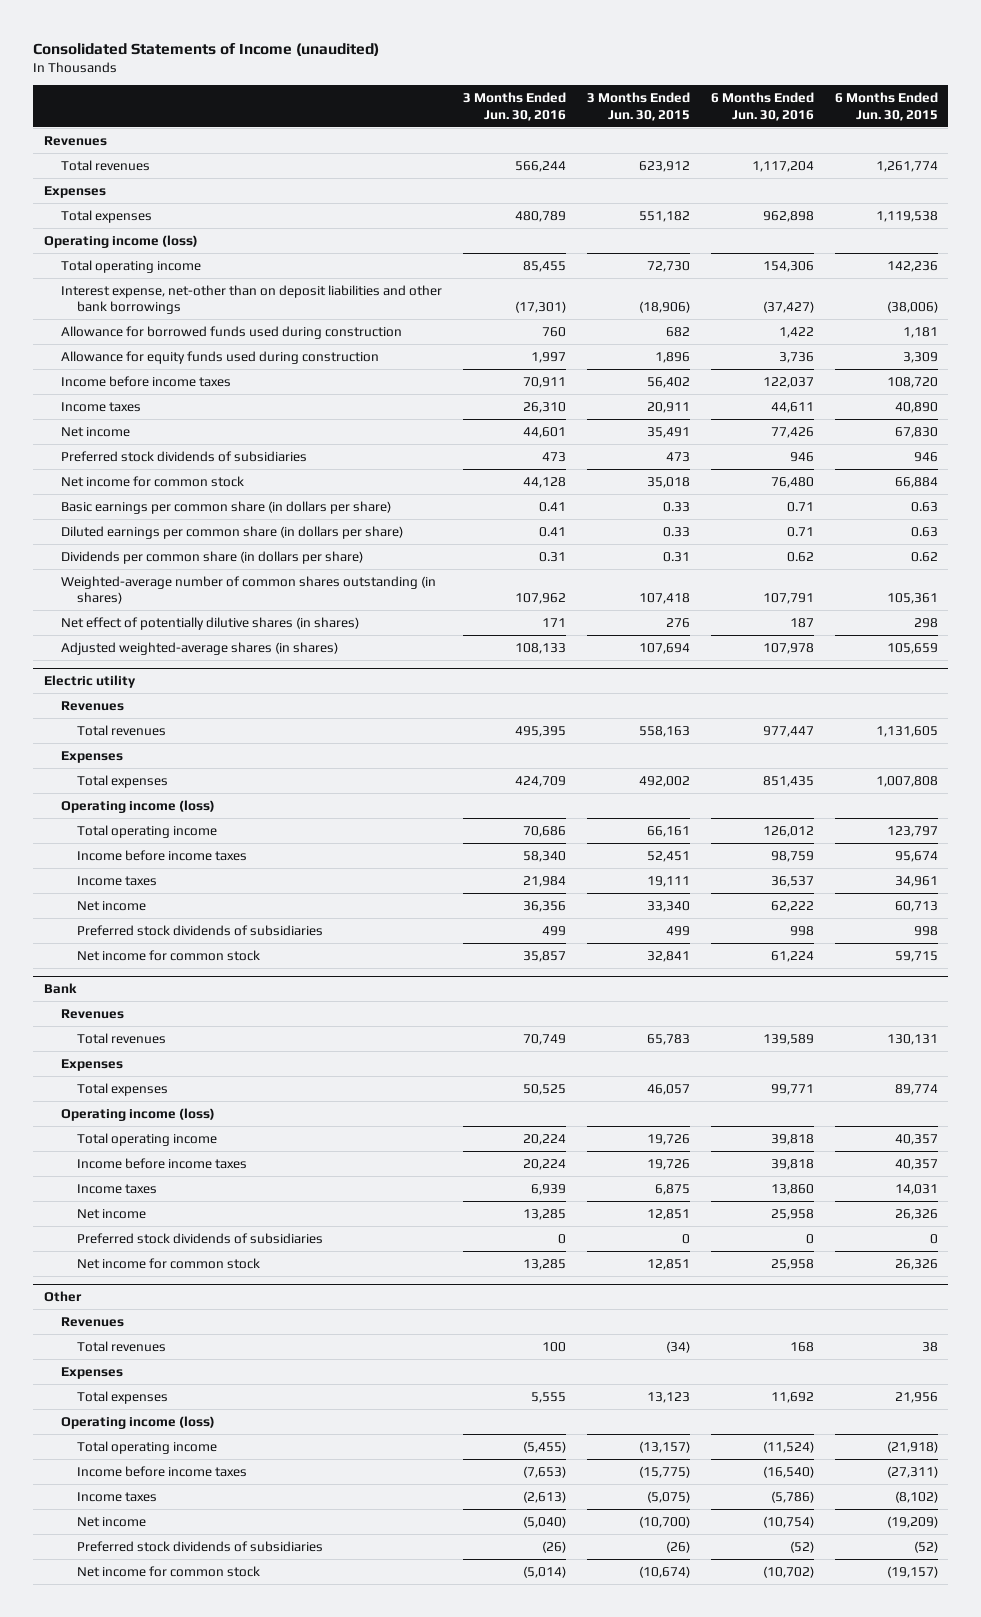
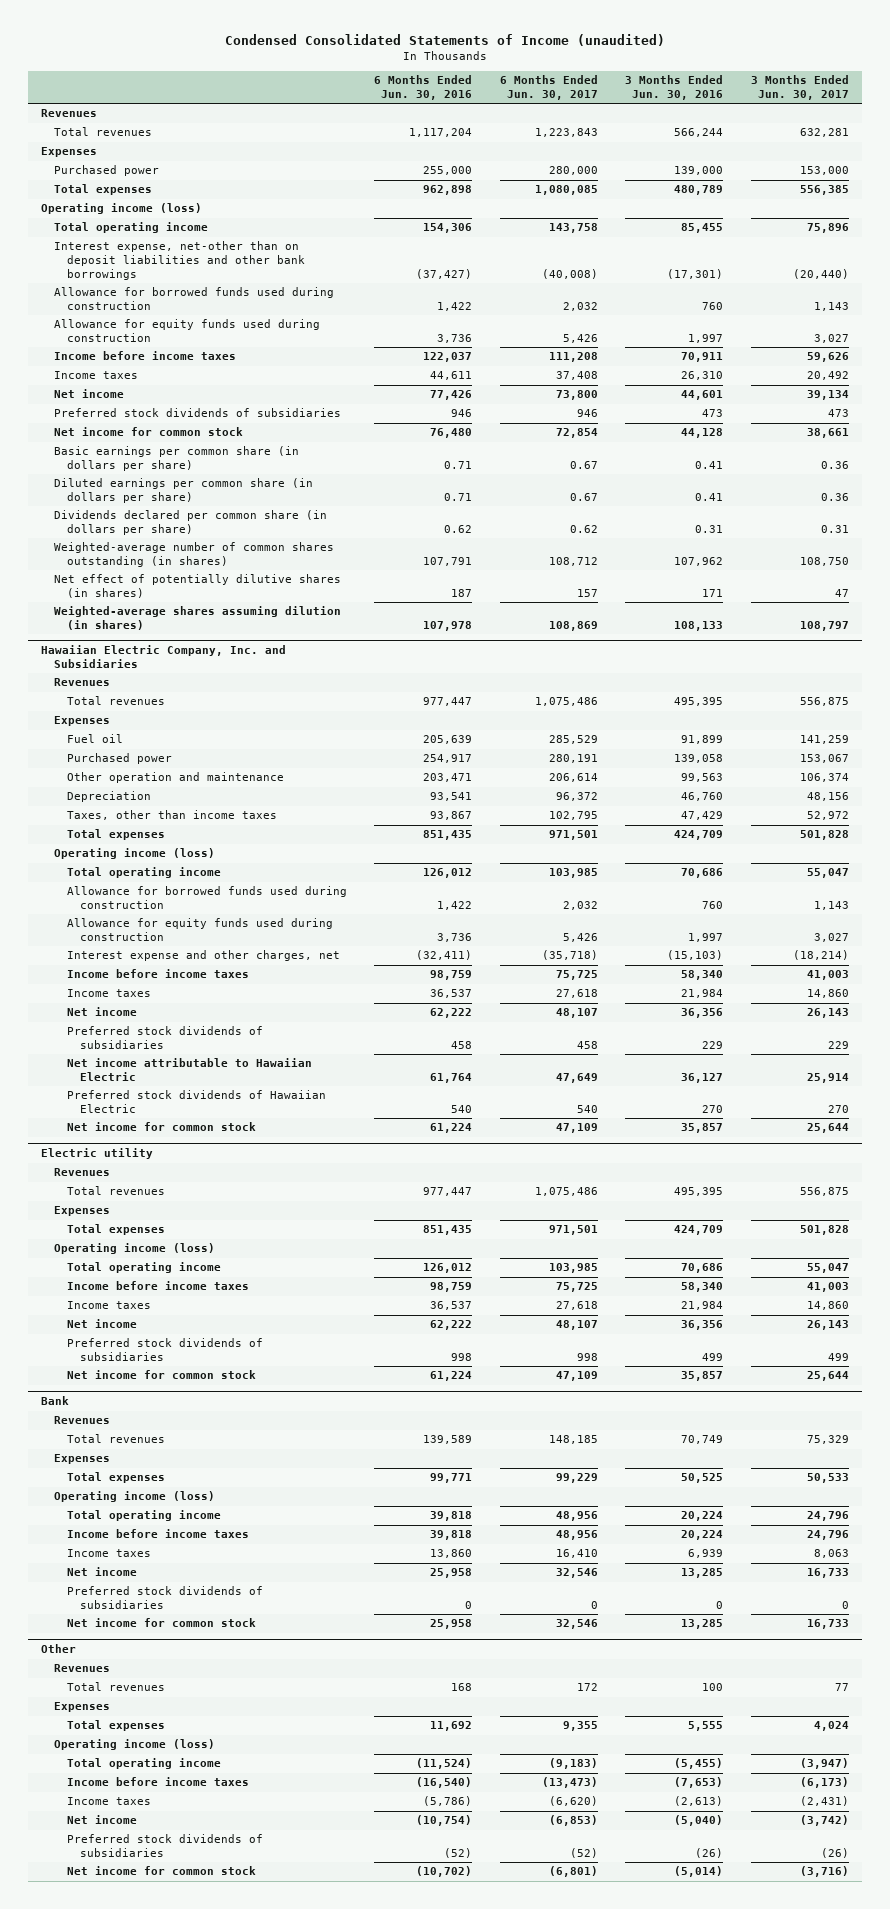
[33,42,380,56] Consolidated Statements of Income (unaudited) -> [224,33,665,46] Condensed Consolidated Statements of Income (unaudited)
[586,91,690,121] 3 Months Ended Jun. 30, 2015 -> none
[834,91,938,121] 6 Months Ended Jun. 30, 2015 -> none
none -> [499,75,598,101] 6 Months Ended Jun. 30, 2017
none -> [750,75,849,101] 3 Months Ended Jun. 30, 2017
none -> [54,165,160,177] Purchased power
[60,550,363,564] Dividends per common share (in dollars per share) -> [54,510,328,536] Dividends declared per common share (in dollars per share)
[60,641,338,655] Adjusted weighted-average shares (in shares) -> [54,606,342,631] Weighted-average shares assuming dilution (in shares)
none -> [41,645,287,669] Hawaiian Electric Company, Inc. and Subsidiaries
none -> [54,678,111,687] Revenues
none -> [67,696,166,706] Total revenues
none -> [54,716,111,727] Expenses
none -> [67,734,124,744] Fuel oil
none -> [67,753,173,765] Purchased power
none -> [67,772,285,784] Other operation and maintenance
none -> [67,791,152,803] Depreciation
none -> [67,810,278,821] Taxes, other than income taxes
none -> [67,829,166,841] Total expenses
none -> [54,848,216,860] Operating income (loss)
none -> [67,867,222,879] Total operating income
none -> [67,886,348,910] Allowance for borrowed funds used during construction
none -> [67,918,334,942] Allowance for equity funds used during construction
none -> [67,950,341,962] Interest expense and other charges, net
none -> [67,969,250,979] Income before income taxes
none -> [67,989,152,998] Income taxes
none -> [67,1007,138,1017] Net income
none -> [67,1026,264,1050] Preferred stock dividends of subsidiaries
none -> [67,1058,313,1082] Net income attributable to Hawaiian Electric
none -> [67,1090,327,1114] Preferred stock dividends of Hawaiian Electric
none -> [67,1122,257,1132] Net income for common stock

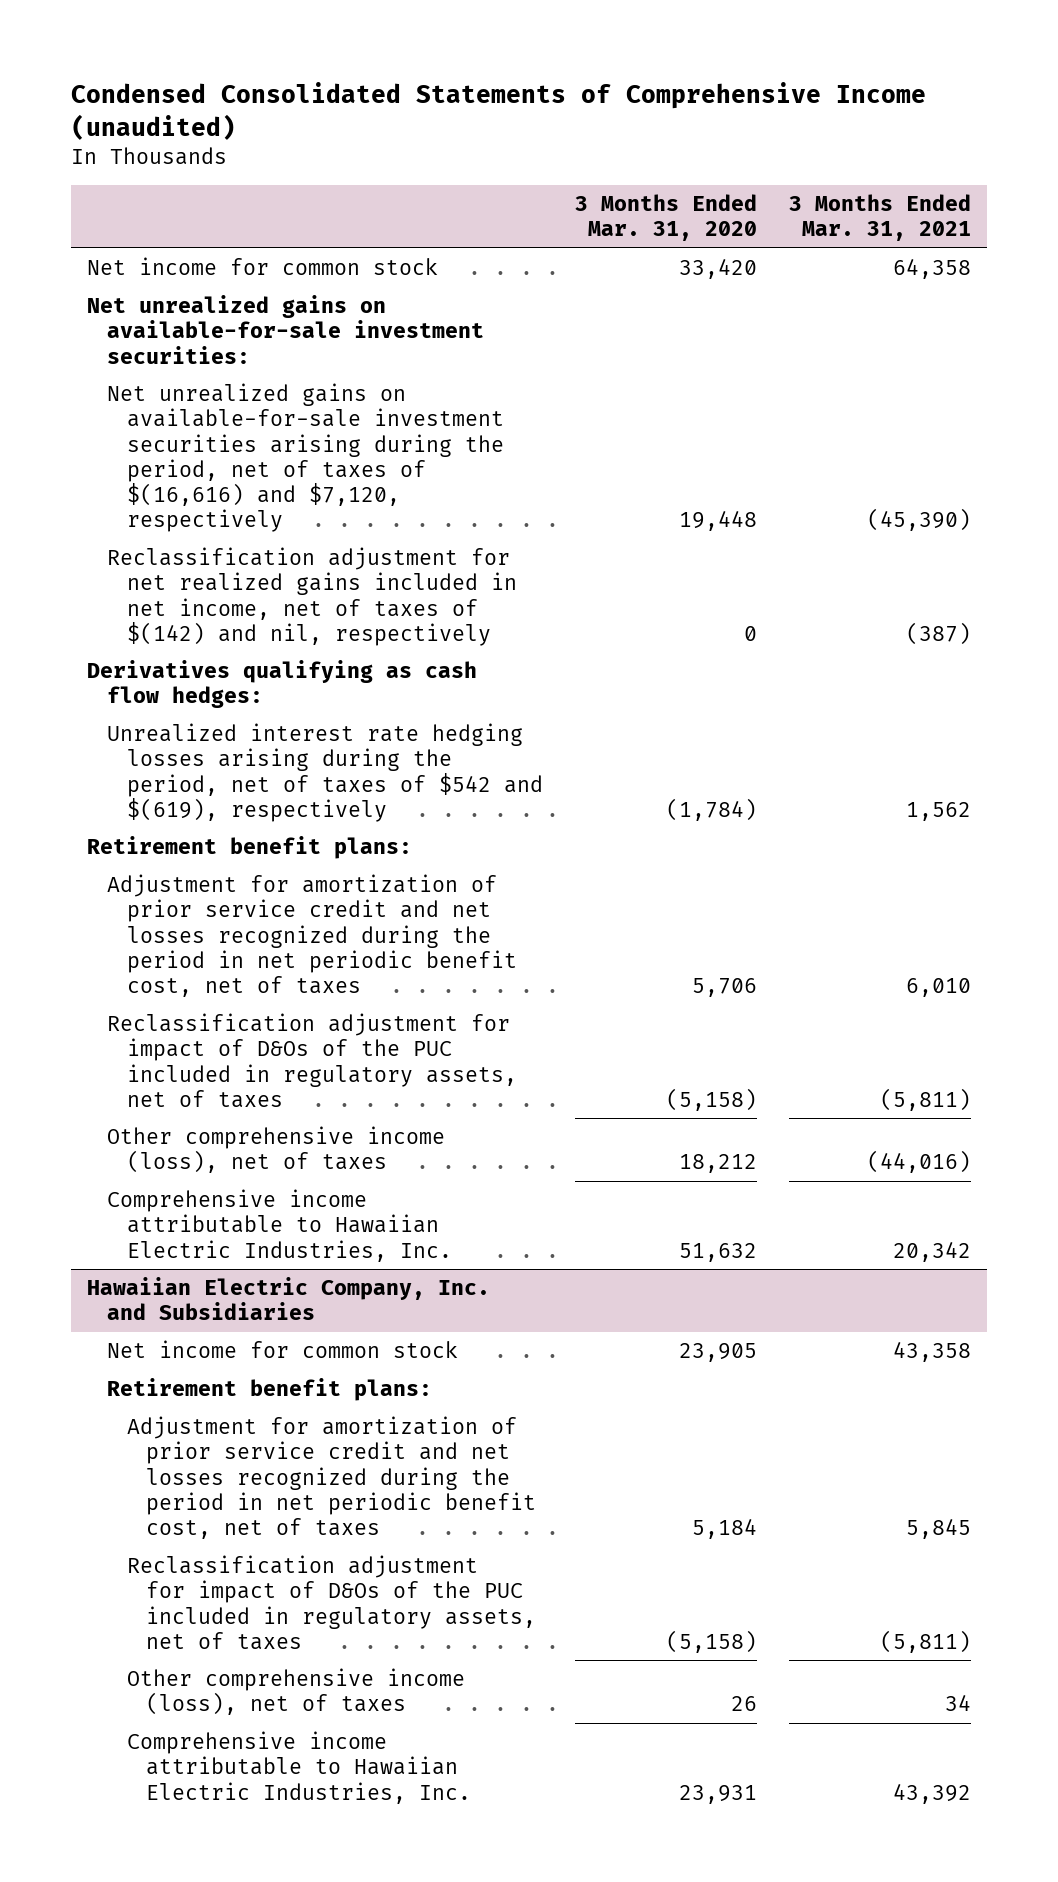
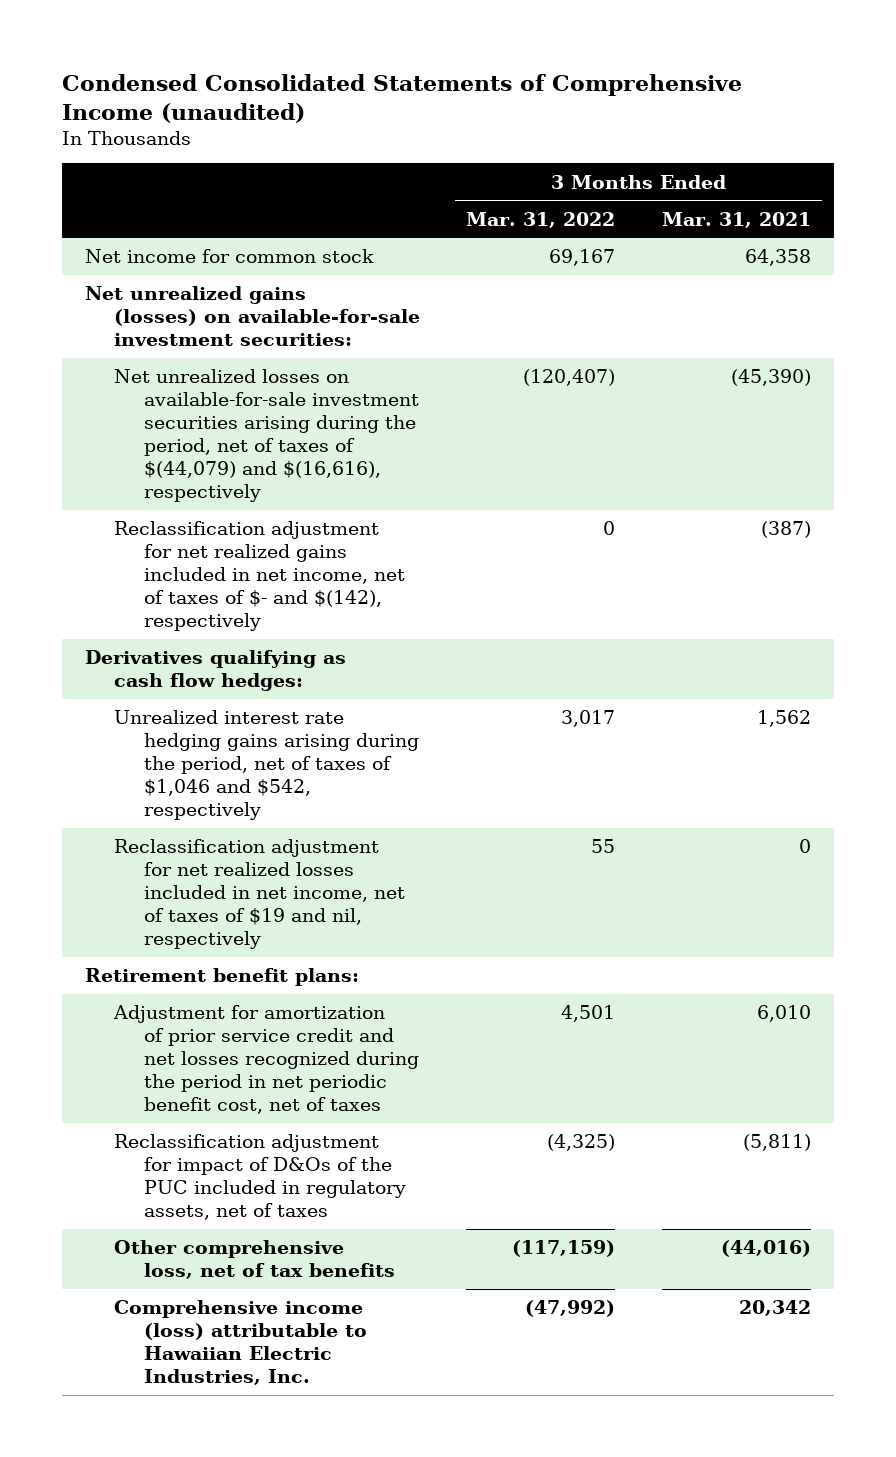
[574,193,757,242] 3 Months Ended Mar. 31, 2020 -> none
none -> [466,211,616,228] Mar. 31, 2022
[86,295,484,364] Net unrealized gains on available-for-sale investment securities: -> [84,286,421,347] Net unrealized gains (losses) on available-for-sale investment securities:
[106,383,504,533] Net unrealized gains on available-for-sale investment securities arising during the period, net of taxes of $(16,616) and $7,120, respectively -> [114,369,419,503] Net unrealized losses on available-for-sale investment securities arising during the period, net of taxes of $(44,079) and $(16,616), respectively
[106,547,517,646] Reclassification adjustment for net realized gains included in net income, net of taxes of $(142) and nil, respectively -> [114,521,405,632] Reclassification adjustment for net realized gains included in net income, net of taxes of $- and $(142), respectively
[106,723,543,822] Unrealized interest rate hedging losses arising during the period, net of taxes of $542 and $(619), respectively -> [114,710,419,821] Unrealized interest rate hedging gains arising during the period, net of taxes of $1,046 and $542, respectively
none -> [114,839,405,950] Reclassification adjustment for net realized losses included in net income, net of taxes of $19 and nil, respectively
[86,1277,490,1321] Hawaiian Electric Company, Inc. and Subsidiaries -> none
[106,1340,458,1359] Net income for common stock -> none
[106,1378,432,1402] Retirement benefit plans: -> none
[126,1416,537,1539] Adjustment for amortization of prior service credit and net losses recognized during the period in net periodic benefit cost, net of taxes -> none
[126,1555,537,1650] Reclassification adjustment for impact of D&Os of the PUC included in regulatory assets, net of taxes -> none
[126,1668,465,1716] Other comprehensive income (loss), net of taxes -> none
[126,1731,472,1804] Comprehensive income attributable to Hawaiian Electric Industries, Inc. -> none
[106,1126,445,1174] Other comprehensive income (loss), net of taxes -> [114,1240,395,1280] Other comprehensive loss, net of tax benefits
[106,1189,452,1262] Comprehensive income attributable to Hawaiian Electric Industries, Inc. -> [114,1300,367,1386] Comprehensive income (loss) attributable to Hawaiian Electric Industries, Inc.

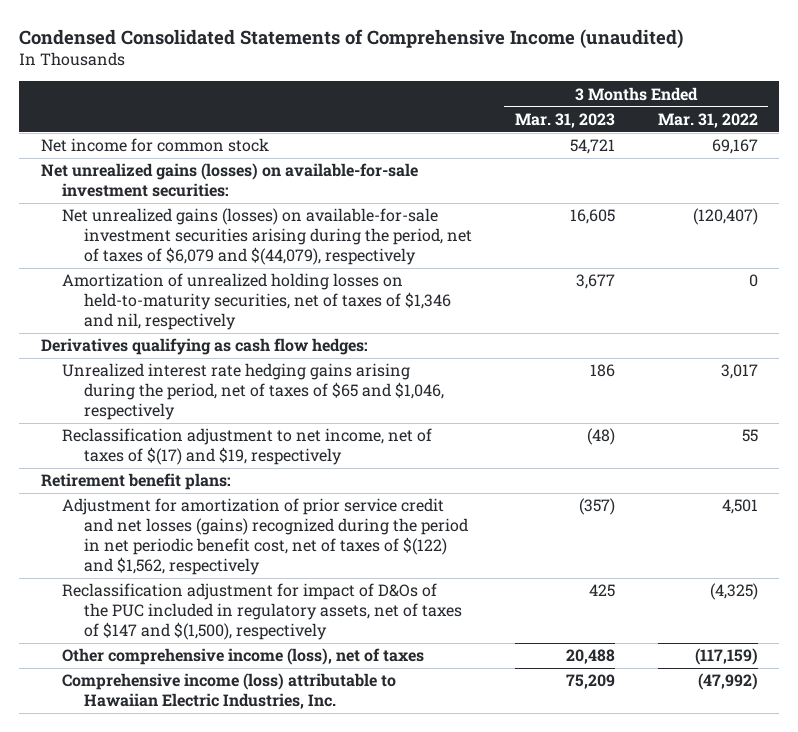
[661,211,811,228] Mar. 31, 2021 -> none
none -> [514,112,615,128] Mar. 31, 2023
[114,521,405,632] Reclassification adjustment for net realized gains included in net income, net of taxes of $- and $(142), respectively -> none
[114,369,419,503] Net unrealized losses on available-for-sale investment securities arising during the period, net of taxes of $(44,079) and $(16,616), respectively -> [62,208,472,266] Net unrealized gains (losses) on available-for-sale investment securities arising during the period, net of taxes of $6,079 and $(44,079), respectively
none -> [62,273,451,331] Amortization of unrealized holding losses on held-to-maturity securities, net of taxes of $1,346 and nil, respectively
[114,710,419,821] Unrealized interest rate hedging gains arising during the period, net of taxes of $1,046 and $542, respectively -> [62,363,444,421] Unrealized interest rate hedging gains arising during the period, net of taxes of $65 and $1,046, respectively
[114,839,405,950] Reclassification adjustment for net realized losses included in net income, net of taxes of $19 and nil, respectively -> [62,428,433,466] Reclassification adjustment to net income, net of taxes of $(17) and $19, respectively
[113,1005,419,1115] Adjustment for amortization of prior service credit and net losses recognized during the period in net periodic benefit cost, net of taxes -> [62,498,468,576] Adjustment for amortization of prior service credit and net losses (gains) recognized during the period in net periodic benefit cost, net of taxes of $(122) and $1,562, respectively
[114,1134,406,1221] Reclassification adjustment for impact of D&Os of the PUC included in regulatory assets, net of taxes -> [62,583,462,641] Reclassification adjustment for impact of D&Os of the PUC included in regulatory assets, net of taxes of $147 and $(1,500), respectively
[114,1240,395,1280] Other comprehensive loss, net of tax benefits -> [62,648,425,666] Other comprehensive income (loss), net of taxes

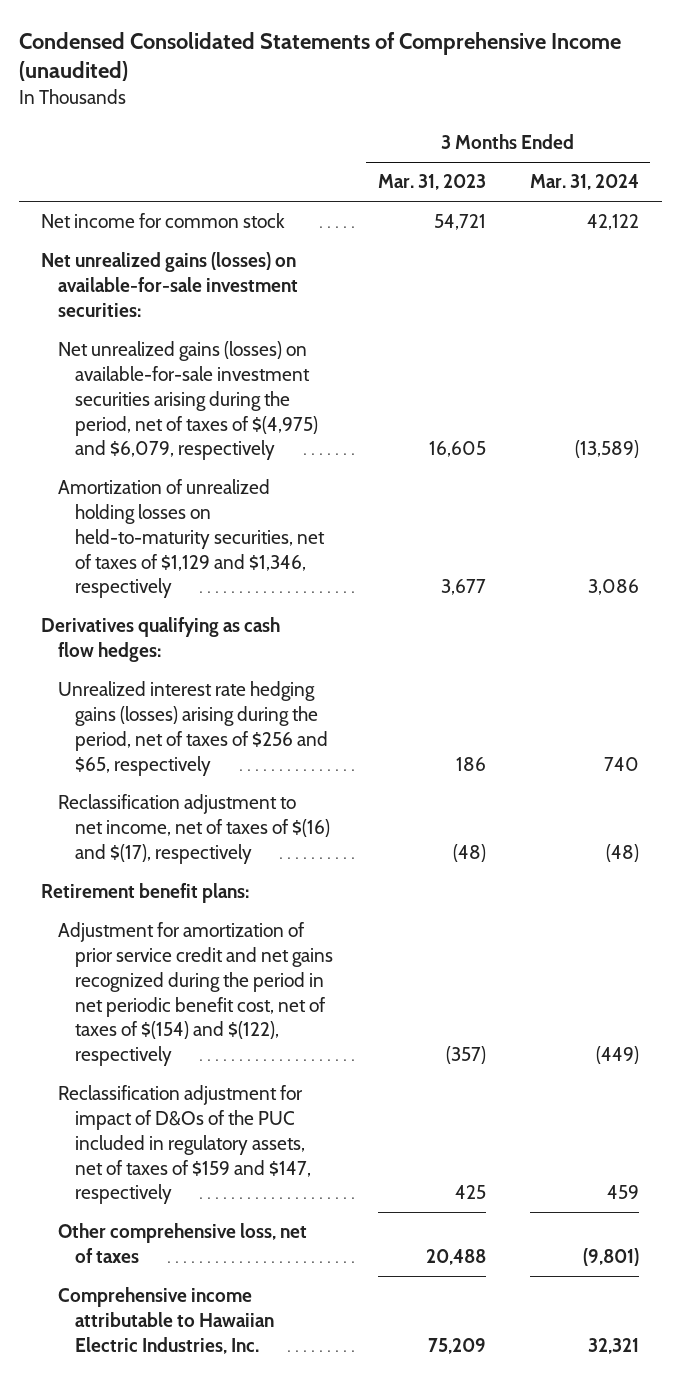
[657,112,758,128] Mar. 31, 2022 -> none
none -> [530,174,640,191] Mar. 31, 2024
[62,208,472,266] Net unrealized gains (losses) on available-for-sale investment securities arising during the period, net of taxes of $6,079 and $(44,079), respectively -> [58,341,318,461] Net unrealized gains (losses) on available-for-sale investment securities arising during the period, net of taxes of $(4,975) and $6,079, respectively
[62,273,451,331] Amortization of unrealized holding losses on held-to-maturity securities, net of taxes of $1,346 and nil, respectively -> [58,479,325,599] Amortization of unrealized holding losses on held-to-maturity securities, net of taxes of $1,129 and $1,346, respectively
[62,363,444,421] Unrealized interest rate hedging gains arising during the period, net of taxes of $65 and $1,046, respectively -> [58,681,328,776] Unrealized interest rate hedging gains (losses) arising during the period, net of taxes of $256 and $65, respectively
[62,428,433,466] Reclassification adjustment to net income, net of taxes of $(17) and $19, respectively -> [58,794,330,864] Reclassification adjustment to net income, net of taxes of $(16) and $(17), respectively
[62,498,468,576] Adjustment for amortization of prior service credit and net losses (gains) recognized during the period in net periodic benefit cost, net of taxes of $(122) and $1,562, respectively -> [58,922,333,1067] Adjustment for amortization of prior service credit and net gains recognized during the period in net periodic benefit cost, net of taxes of $(154) and $(122), respectively
[62,583,462,641] Reclassification adjustment for impact of D&Os of the PUC included in regulatory assets, net of taxes of $147 and $(1,500), respectively -> [58,1085,311,1205] Reclassification adjustment for impact of D&Os of the PUC included in regulatory assets, net of taxes of $159 and $147, respectively
[62,648,425,666] Other comprehensive income (loss), net of taxes -> [58,1223,308,1263] Other comprehensive loss, net of taxes
[62,673,397,710] Comprehensive income (loss) attributable to Hawaiian Electric Industries, Inc. -> [58,1287,274,1354] Comprehensive income attributable to Hawaiian Electric Industries, Inc.

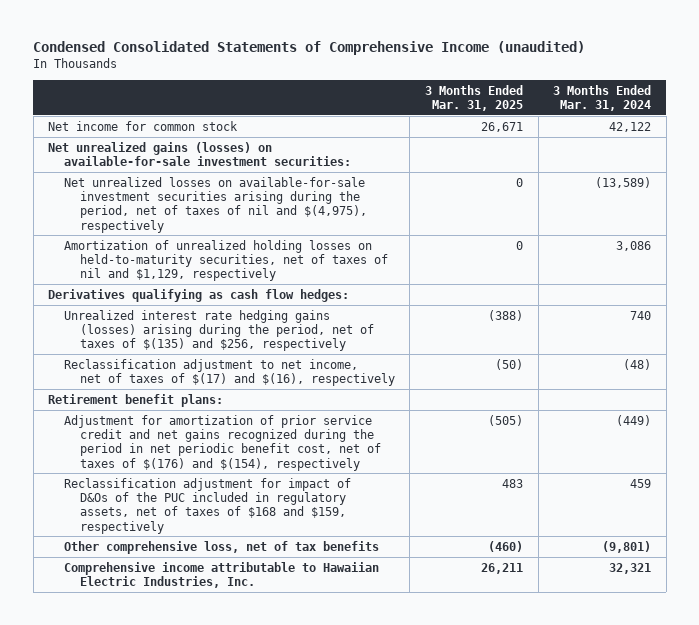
[377,174,486,191] Mar. 31, 2023 -> none
none -> [424,84,523,112] 3 Months Ended Mar. 31, 2025
[58,341,318,461] Net unrealized gains (losses) on available-for-sale investment securities arising during the period, net of taxes of $(4,975) and $6,079, respectively -> [63,176,367,233] Net unrealized losses on available-for-sale investment securities arising during the period, net of taxes of nil and $(4,975), respectively
[58,479,325,599] Amortization of unrealized holding losses on held-to-maturity securities, net of taxes of $1,129 and $1,346, respectively -> [63,239,388,282] Amortization of unrealized holding losses on held-to-maturity securities, net of taxes of nil and $1,129, respectively
[58,681,328,776] Unrealized interest rate hedging gains (losses) arising during the period, net of taxes of $256 and $65, respectively -> [63,309,374,352] Unrealized interest rate hedging gains (losses) arising during the period, net of taxes of $(135) and $256, respectively
[58,794,330,864] Reclassification adjustment to net income, net of taxes of $(16) and $(17), respectively -> [63,358,395,386] Reclassification adjustment to net income, net of taxes of $(17) and $(16), respectively
[58,922,333,1067] Adjustment for amortization of prior service credit and net gains recognized during the period in net periodic benefit cost, net of taxes of $(154) and $(122), respectively -> [63,414,381,471] Adjustment for amortization of prior service credit and net gains recognized during the period in net periodic benefit cost, net of taxes of $(176) and $(154), respectively
[58,1085,311,1205] Reclassification adjustment for impact of D&Os of the PUC included in regulatory assets, net of taxes of $159 and $147, respectively -> [63,477,351,534] Reclassification adjustment for impact of D&Os of the PUC included in regulatory assets, net of taxes of $168 and $159, respectively
[58,1223,308,1263] Other comprehensive loss, net of taxes -> [63,540,379,554] Other comprehensive loss, net of tax benefits

